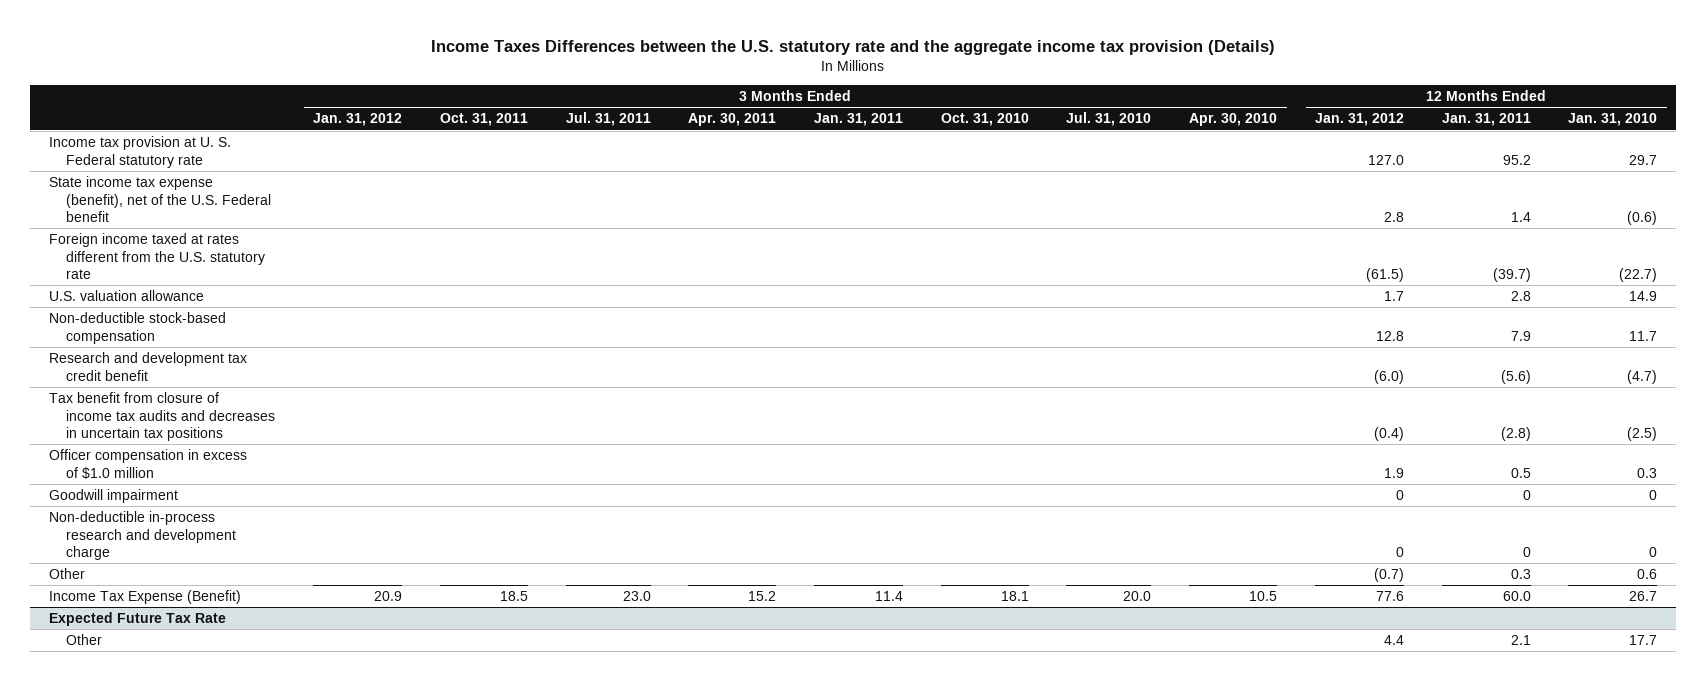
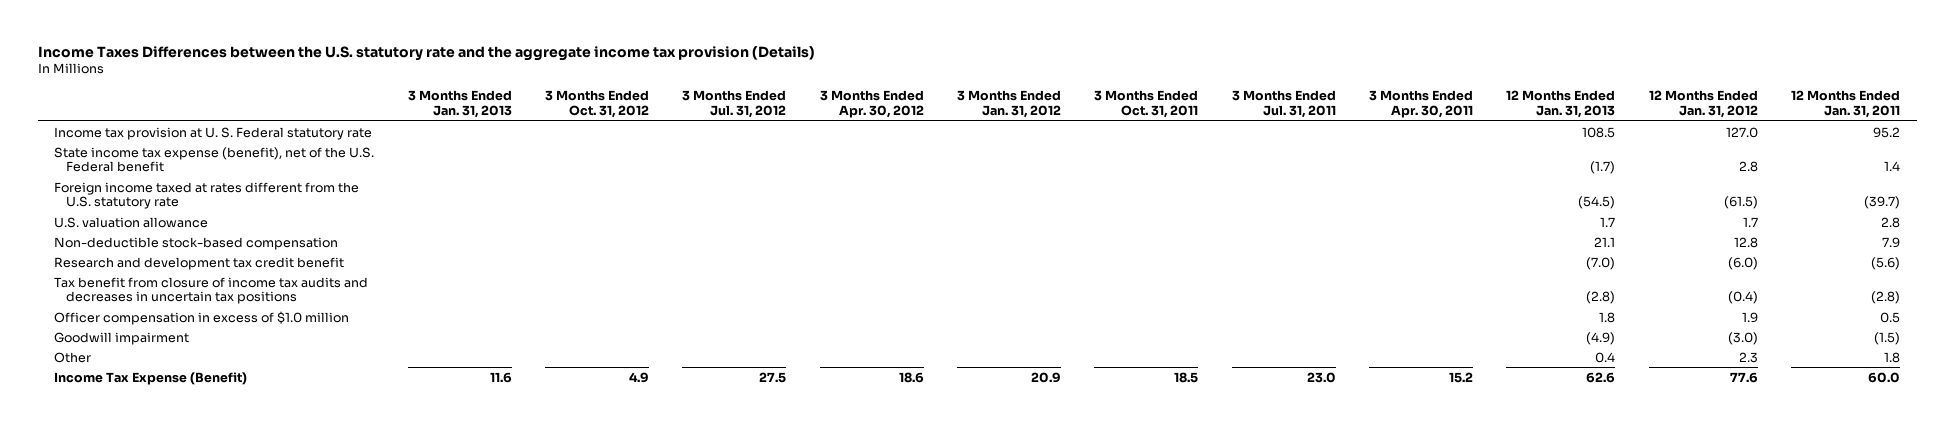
[814,113,904,127] Jan. 31, 2011 -> none
[940,113,1029,127] Oct. 31, 2010 -> none
[1066,112,1152,127] Jul. 31, 2010 -> none
[1189,113,1278,127] Apr. 30, 2010 -> none
[1568,113,1658,127] Jan. 31, 2010 -> none
none -> [407,90,512,118] 3 Months Ended Jan. 31, 2013
none -> [544,90,649,118] 3 Months Ended Oct. 31, 2012
none -> [682,90,787,118] 3 Months Ended Jul. 31, 2012
none -> [819,90,924,118] 3 Months Ended Apr. 30, 2012
none -> [1506,90,1616,118] 12 Months Ended Jan. 31, 2013
[48,510,237,561] Non-deductible in-process research and development charge -> none
[1395,489,1404,500] 0 -> [1727,331,1758,345] (3.0)
[1522,489,1531,500] 0 -> [1873,331,1900,345] (1.5)
[1373,567,1404,582] (0.7) -> [1738,351,1758,363] 2.3
[1510,568,1531,579] 0.3 -> [1883,351,1900,363] 1.8
[48,611,226,626] Expected Future Tax Rate -> none
[66,633,103,645] Other -> none

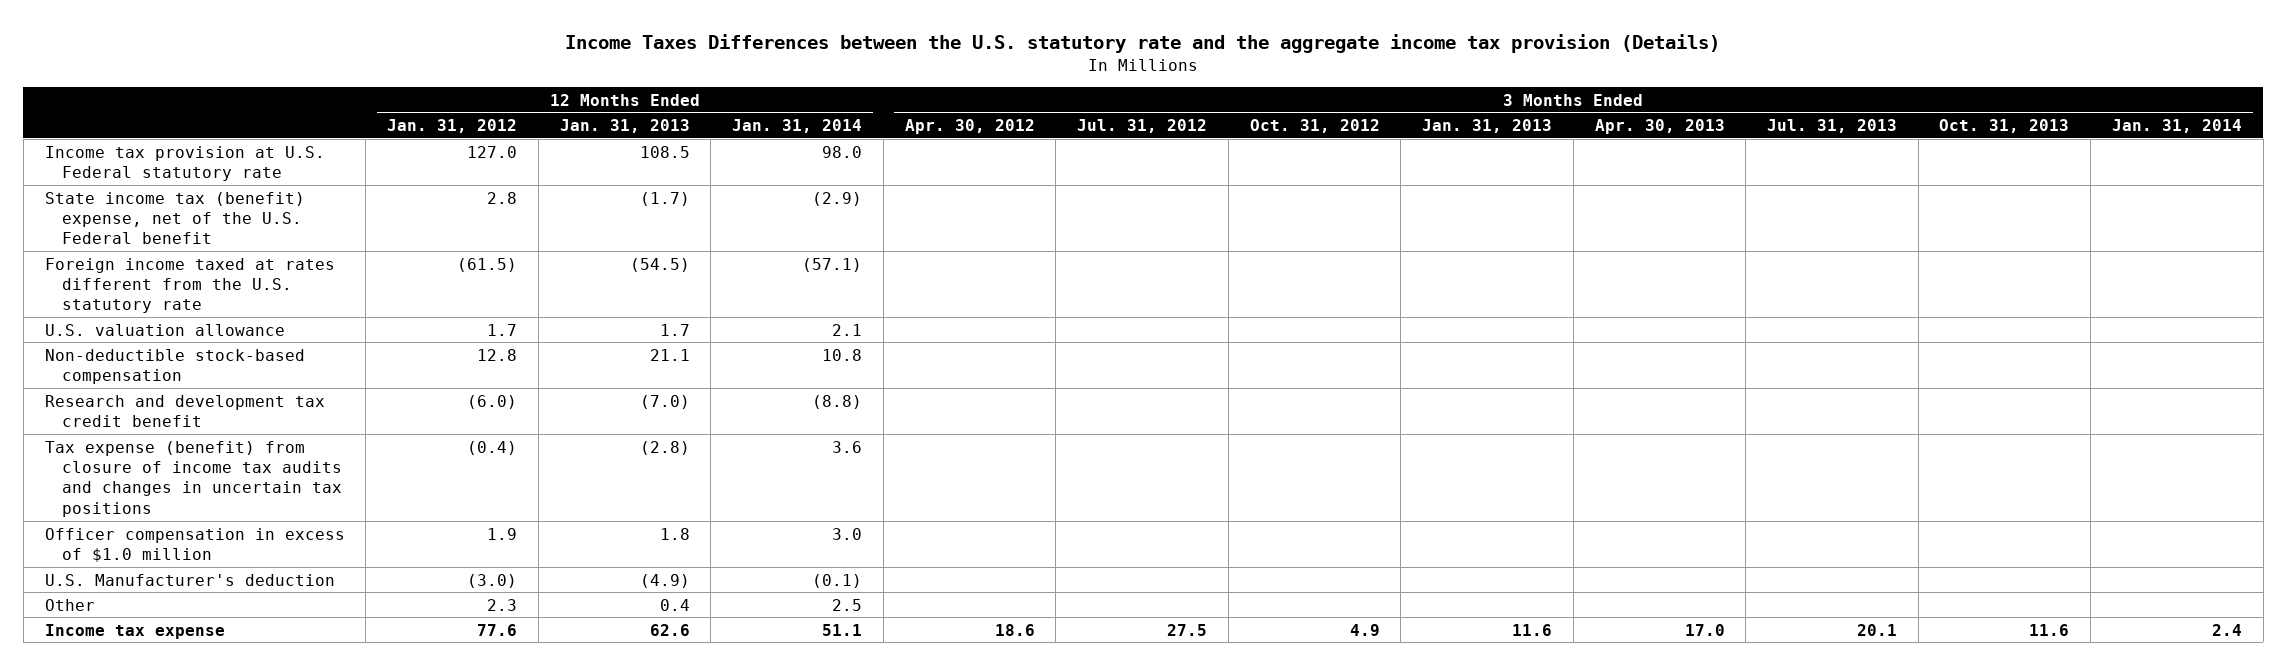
[956,90,1061,118] 3 Months Ended Jan. 31, 2012 -> none
[1094,90,1199,118] 3 Months Ended Oct. 31, 2011 -> none
[1231,90,1336,118] 3 Months Ended Jul. 31, 2011 -> none
[1368,90,1473,118] 3 Months Ended Apr. 30, 2011 -> none
[1790,90,1900,118] 12 Months Ended Jan. 31, 2011 -> none
none -> [732,119,863,134] Jan. 31, 2014
none -> [1594,119,1725,135] Apr. 30, 2013
none -> [1767,119,1898,134] Jul. 31, 2013
none -> [1939,119,2070,134] Oct. 31, 2013
none -> [2111,119,2242,134] Jan. 31, 2014
[54,126,373,140] Income tax provision at U. S. Federal statutory rate -> [44,145,325,182] Income tax provision at U.S. Federal statutory rate
[54,146,375,173] State income tax expense (benefit), net of the U.S. Federal benefit -> [44,191,305,245] State income tax (benefit) expense, net of the U.S. Federal benefit
[54,276,369,305] Tax benefit from closure of income tax audits and decreases in uncertain tax positions -> [44,440,342,517] Tax expense (benefit) from closure of income tax audits and changes in uncertain tax positions
[54,331,190,345] Goodwill impairment -> [44,573,335,586] U.S. Manufacturer's deduction
[54,371,248,385] Income Tax Expense (Benefit) -> [44,623,225,639] Income tax expense

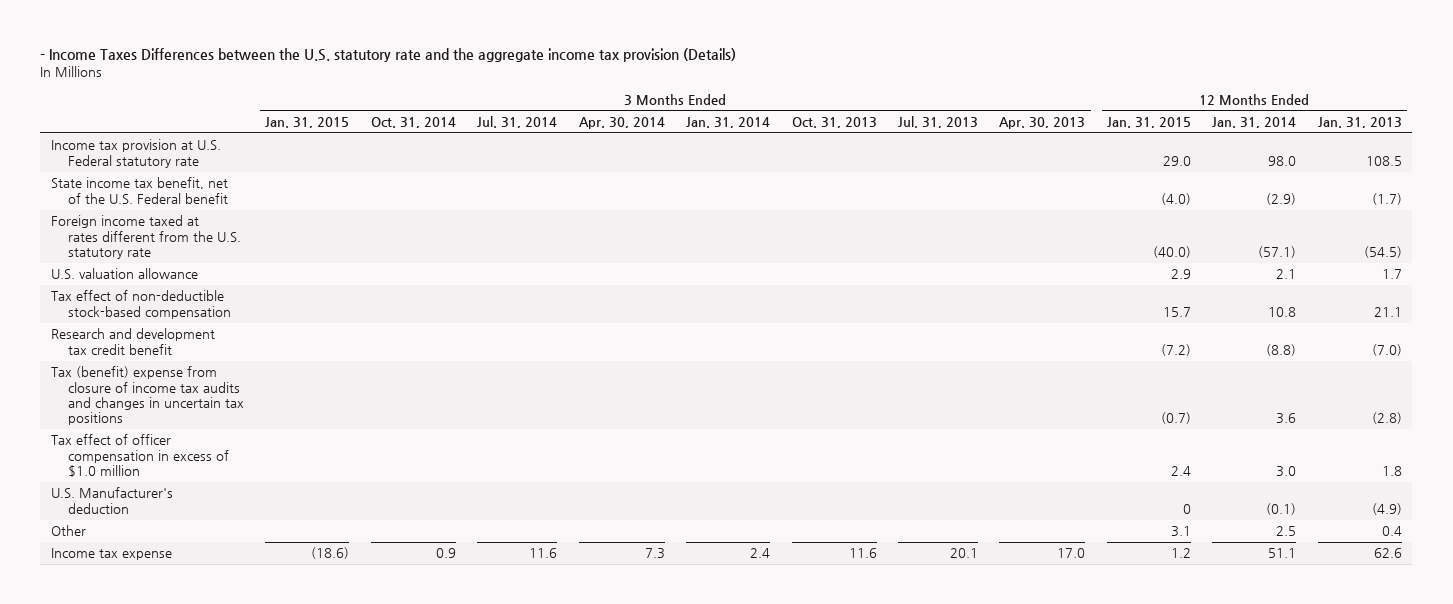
[565,33,1721,53] Income Taxes Differences between the U.S. statutory rate and the aggregate income tax provision (Details) -> [40,48,737,63] - Income Taxes Differences between the U.S. statutory rate and the aggregate income tax provision (Details)
[387,119,518,134] Jan. 31, 2012 -> none
[904,119,1035,135] Apr. 30, 2012 -> none
[1077,119,1208,134] Jul. 31, 2012 -> none
[1249,119,1380,134] Oct. 31, 2012 -> none
[1422,119,1553,134] Jan. 31, 2013 -> none
none -> [265,116,350,128] Jan. 31, 2015
none -> [370,116,456,128] Oct. 31, 2014
none -> [477,115,558,128] Jul. 31, 2014
none -> [578,116,665,129] Apr. 30, 2014
none -> [1106,116,1191,128] Jan. 31, 2015
[44,191,305,245] State income tax (benefit) expense, net of the U.S. Federal benefit -> [50,177,229,204] State income tax benefit, net of the U.S. Federal benefit
[44,348,305,385] Non-deductible stock-based compensation -> [50,290,232,319] Tax effect of non-deductible stock-based compensation
[44,440,342,517] Tax expense (benefit) from closure of income tax audits and changes in uncertain tax positions -> [50,366,245,426] Tax (benefit) expense from closure of income tax audits and changes in uncertain tax positions
[44,527,345,563] Officer compensation in excess of $1.0 million -> [50,434,230,477] Tax effect of officer compensation in excess of $1.0 million

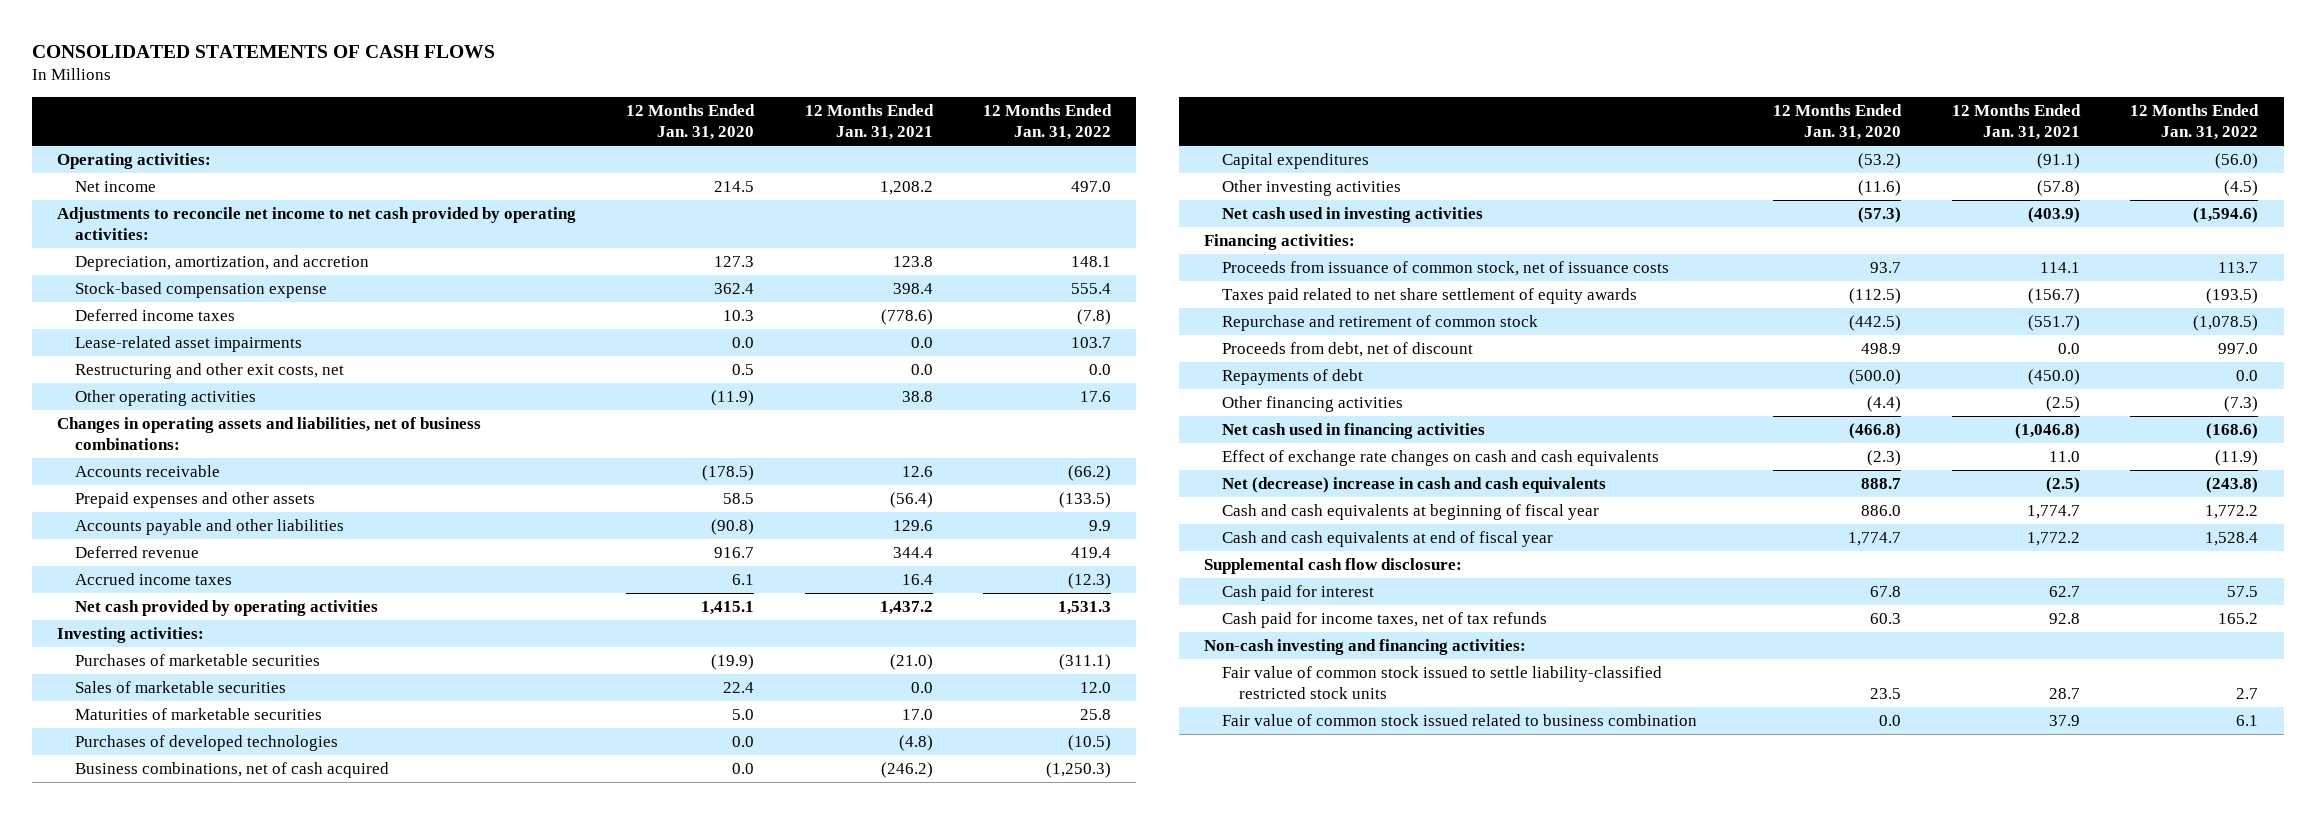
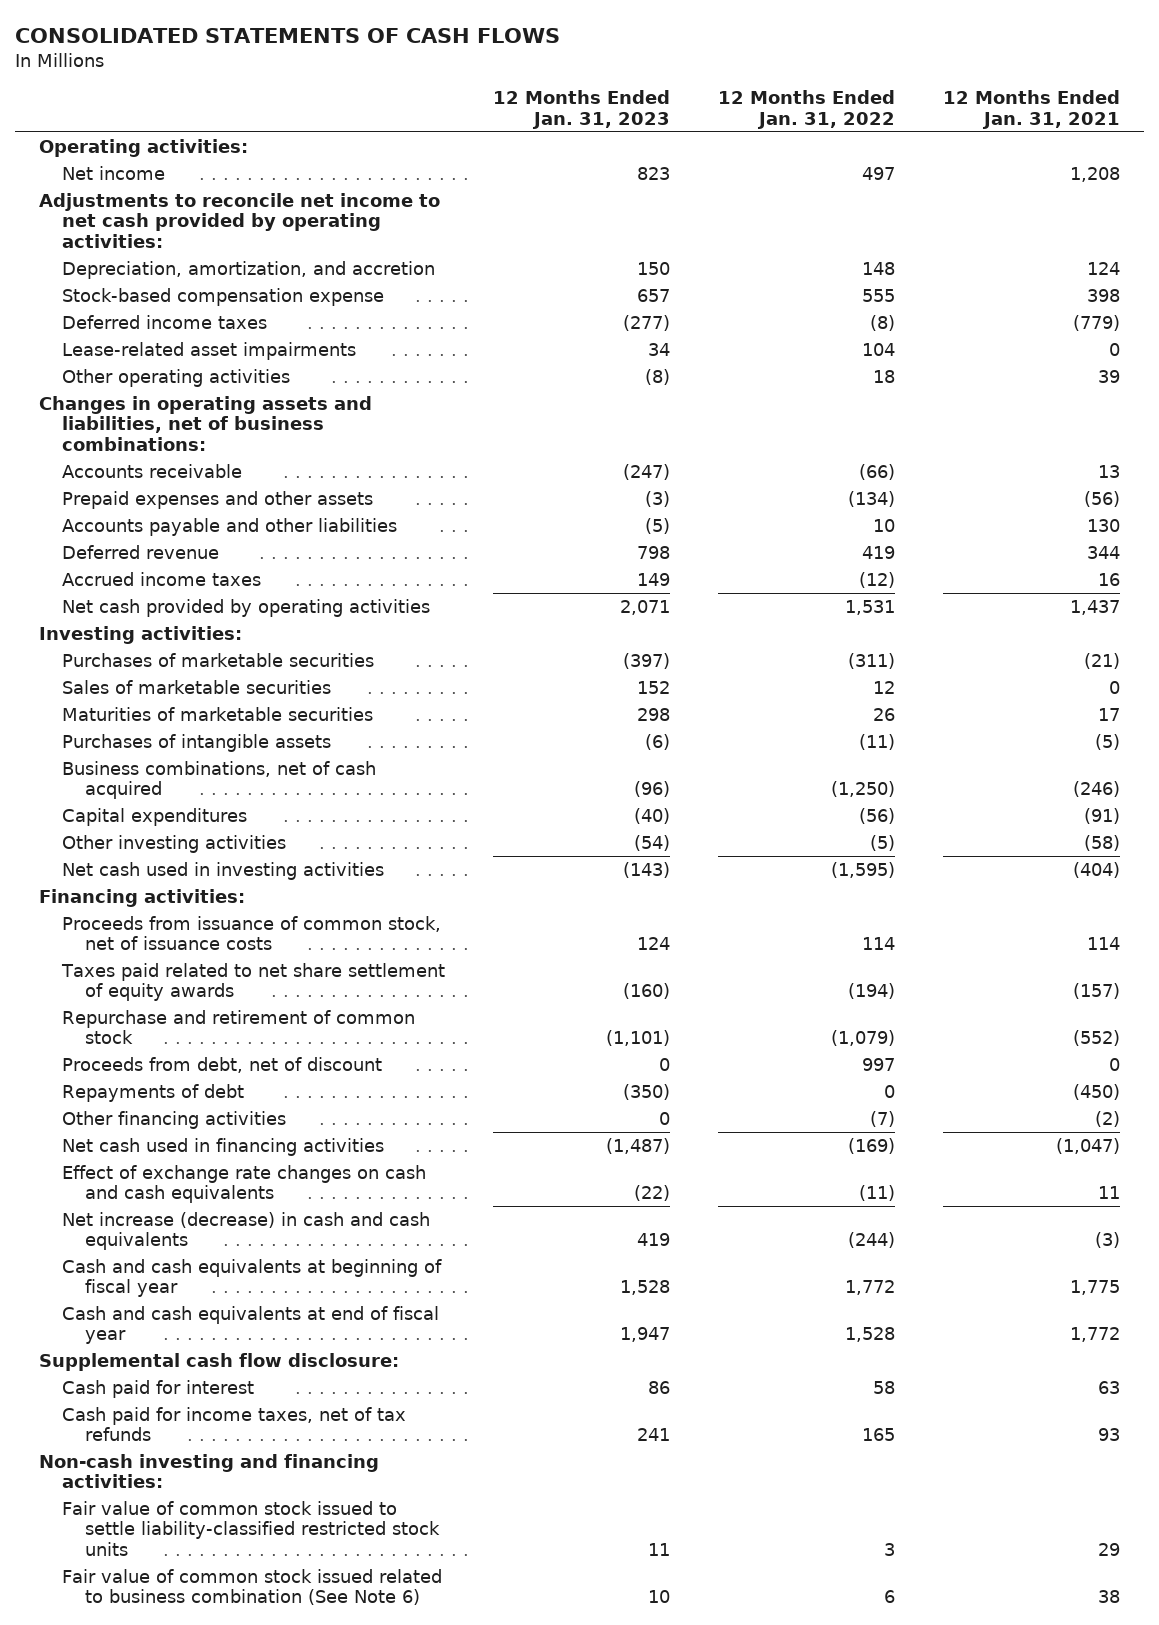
[626,104,756,141] 12 Months Ended Jan. 31, 2020 -> none
none -> [493,90,671,129] 12 Months Ended Jan. 31, 2023
[879,181,933,196] 1,208.2 -> [1069,166,1120,182] 1,208
[1071,181,1112,193] 497.0 -> [861,166,895,180] 497
[74,363,344,380] Restructuring and other exit costs, net -> none
[892,256,933,268] 123.8 -> [1086,261,1120,275] 124
[1071,256,1112,268] 148.1 -> [861,261,895,275] 148
[892,283,933,295] 398.4 -> [1086,288,1120,302] 398
[1071,283,1112,295] 555.4 -> [861,288,895,302] 555
[880,309,933,326] (778.6) -> [1072,314,1120,331] (779)
[1077,309,1112,326] (7.8) -> [869,314,895,331] (8)
[910,337,933,349] 0.0 -> [1108,342,1120,356] 0
[1071,337,1112,349] 103.7 -> [861,342,895,356] 104
[901,391,933,403] 38.8 -> [1097,369,1120,383] 39
[1080,391,1112,403] 17.6 -> [872,369,895,383] 18
[901,466,933,478] 12.6 -> [1097,464,1120,478] 13
[1068,465,1112,482] (66.2) -> [858,463,895,480] (66)
[889,492,933,509] (56.4) -> [1083,490,1120,507] (56)
[1059,492,1112,509] (133.5) -> [847,490,895,507] (134)
[892,520,933,532] 129.6 -> [1086,518,1120,532] 130
[1089,520,1112,532] 9.9 -> [872,518,895,532] 10
[892,547,933,559] 344.4 -> [1086,545,1120,559] 344
[1071,547,1112,559] 419.4 -> [861,545,895,559] 419
[901,574,933,586] 16.4 -> [1097,572,1120,586] 16
[1068,573,1112,590] (12.3) -> [858,571,895,588] (12)
[879,601,933,616] 1,437.2 -> [1069,599,1120,615] 1,437
[1058,601,1112,616] 1,531.3 -> [844,599,895,615] 1,531
[889,654,933,671] (21.0) -> [1083,652,1120,669] (21)
[1059,654,1112,671] (311.1) -> [847,652,895,669] (311)
[910,682,933,694] 0.0 -> [1108,680,1120,694] 0
[1080,682,1112,694] 12.0 -> [872,680,895,694] 12
[901,709,933,721] 17.0 -> [1097,707,1120,721] 17
[1080,709,1112,721] 25.8 -> [872,707,895,721] 26
[74,735,338,752] Purchases of developed technologies -> [62,733,332,752] Purchases of intangible assets
[898,735,933,752] (4.8) -> [1094,733,1120,750] (5)
[1068,735,1112,752] (10.5) -> [858,733,895,750] (11)
[880,762,933,779] (246.2) -> [1072,781,1120,798] (246)
[1046,762,1112,779] (1,250.3) -> [830,781,895,798] (1,250)
[2036,153,2080,170] (91.1) -> [1083,807,1120,824] (91)
[2215,153,2259,170] (56.0) -> [858,807,895,824] (56)
[2036,180,2080,197] (57.8) -> [1083,834,1120,851] (58)
[2224,180,2259,197] (4.5) -> [869,834,895,851] (5)
[2027,207,2080,224] (403.9) -> [1072,861,1120,878] (404)
[2193,207,2259,224] (1,594.6) -> [830,861,895,878] (1,595)
[2039,262,2080,274] 114.1 -> [1086,937,1120,951] 114
[2218,262,2259,274] 113.7 -> [861,937,895,951] 114
[2027,288,2080,305] (156.7) -> [1072,983,1120,1000] (157)
[2206,288,2259,305] (193.5) -> [847,983,895,1000] (194)
[2027,315,2080,332] (551.7) -> [1072,1030,1120,1047] (552)
[2193,315,2259,332] (1,078.5) -> [830,1030,895,1047] (1,079)
[2057,343,2080,355] 0.0 -> [1108,1057,1120,1071] 0
[2218,343,2259,355] 997.0 -> [861,1057,895,1071] 997
[2027,369,2080,386] (450.0) -> [1072,1083,1120,1100] (450)
[2236,370,2259,382] 0.0 -> [883,1084,895,1098] 0
[2045,396,2080,413] (2.5) -> [1094,1110,1120,1127] (2)
[2224,396,2259,413] (7.3) -> [869,1110,895,1127] (7)
[2014,423,2080,440] (1,046.8) -> [1055,1137,1120,1154] (1,047)
[2206,423,2259,440] (168.6) -> [847,1137,895,1154] (169)
[2048,451,2080,463] 11.0 -> [1097,1186,1120,1200] 11
[2215,450,2259,467] (11.9) -> [858,1185,895,1202] (11)
[1221,477,1606,494] Net (decrease) increase in cash and cash equivalents -> [62,1211,431,1251] Net increase (decrease) in cash and cash equivalents
[2045,477,2080,494] (2.5) -> [1094,1232,1120,1249] (3)
[2206,477,2259,494] (243.8) -> [847,1232,895,1249] (244)
[2026,505,2080,520] 1,774.7 -> [1069,1280,1120,1296] 1,775
[2205,505,2259,520] 1,772.2 -> [844,1280,895,1296] 1,772
[2026,532,2080,547] 1,772.2 -> [1069,1327,1120,1343] 1,772
[2205,532,2259,547] 1,528.4 -> [844,1327,895,1343] 1,528
[2048,586,2080,598] 62.7 -> [1097,1380,1120,1394] 63
[2227,586,2259,598] 57.5 -> [872,1380,895,1394] 58
[2048,613,2080,625] 92.8 -> [1097,1428,1120,1442] 93
[2218,613,2259,625] 165.2 -> [861,1428,895,1442] 165
[2048,687,2080,699] 28.7 -> [1097,1542,1120,1556] 29
[2236,687,2259,699] 2.7 -> [883,1542,895,1556] 3
[1221,714,1697,727] Fair value of common stock issued related to business combination -> [62,1568,443,1606] Fair value of common stock issued related to business combination (See Note 6)
[2048,715,2080,727] 37.9 -> [1097,1590,1120,1604] 38
[2236,715,2259,727] 6.1 -> [883,1590,895,1604] 6

